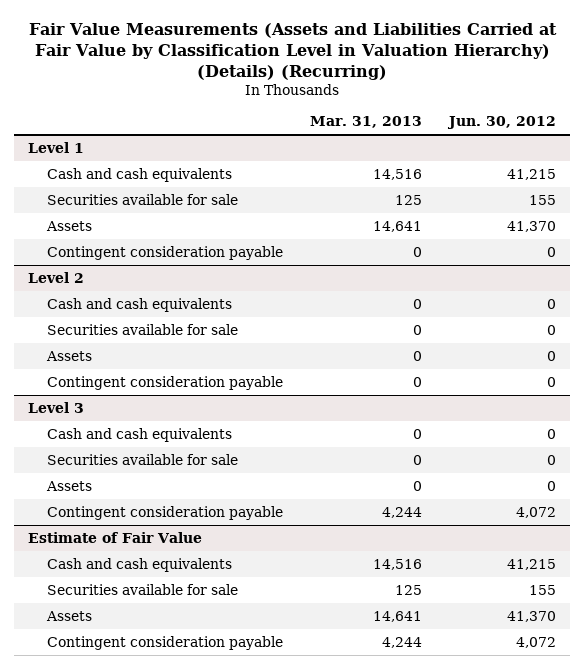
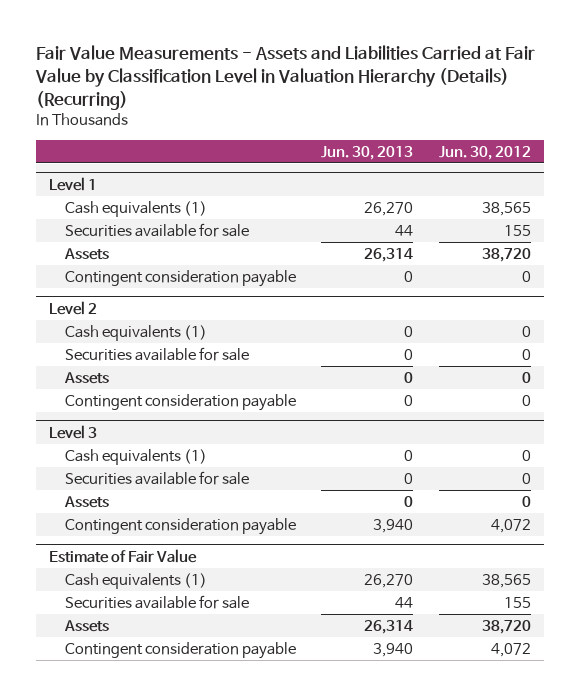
[29,23,558,80] Fair Value Measurements (Assets and Liabilities Carried at Fair Value by Classification Level in Valuation Hierarchy) (Details) (Recurring) -> [34,44,535,110] Fair Value Measurements - Assets and Liabilities Carried at Fair Value by Classification Level in Valuation Hierarchy (Details) (Recurring)
[310,116,423,129] Mar. 31, 2013 -> none
none -> [321,145,414,160] Jun. 30, 2013
[46,168,232,183] Cash and cash equivalents -> [64,200,207,217] Cash equivalents (1)
[507,169,557,181] 41,215 -> [481,201,531,216] 38,565
[507,221,557,233] 41,370 -> [481,247,531,262] 38,720
[46,298,232,313] Cash and cash equivalents -> [64,324,207,341] Cash equivalents (1)
[46,428,232,443] Cash and cash equivalents -> [64,448,207,465] Cash equivalents (1)
[46,558,232,573] Cash and cash equivalents -> [64,572,207,589] Cash equivalents (1)
[507,559,557,571] 41,215 -> [481,573,531,588] 38,565
[507,611,557,623] 41,370 -> [481,619,531,634] 38,720

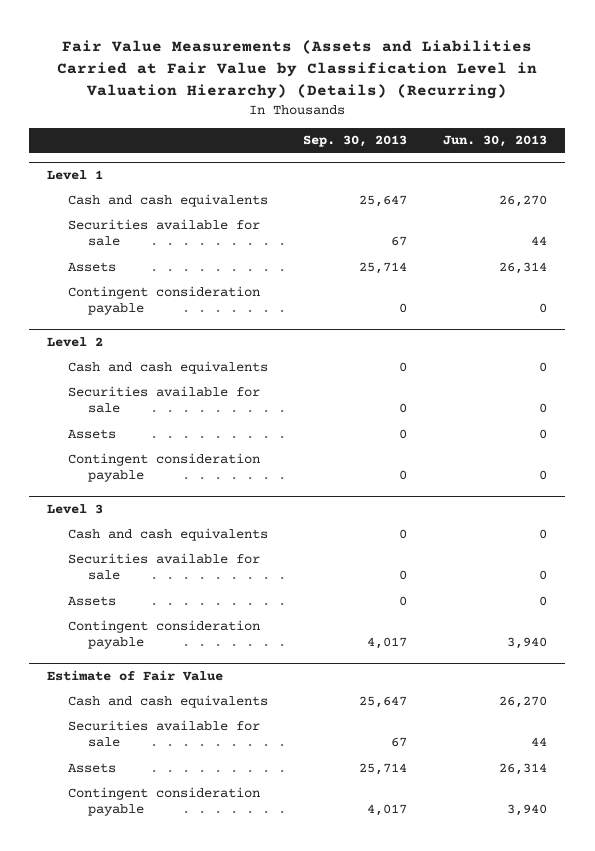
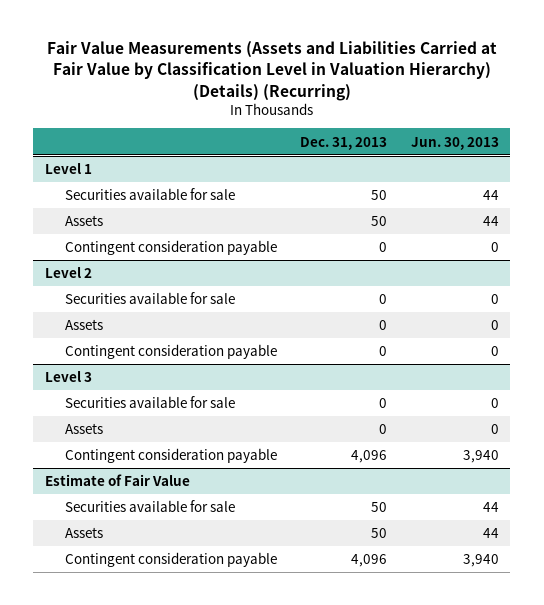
[303,135,408,148] Sep. 30, 2013 -> none
none -> [300,136,388,150] Dec. 31, 2013
[67,193,268,207] Cash and cash equivalents -> none
[499,261,548,274] 26,314 -> [482,216,499,227] 44
[67,360,268,374] Cash and cash equivalents -> none
[67,527,268,541] Cash and cash equivalents -> none
[67,694,268,708] Cash and cash equivalents -> none
[499,762,548,775] 26,314 -> [482,528,499,539] 44

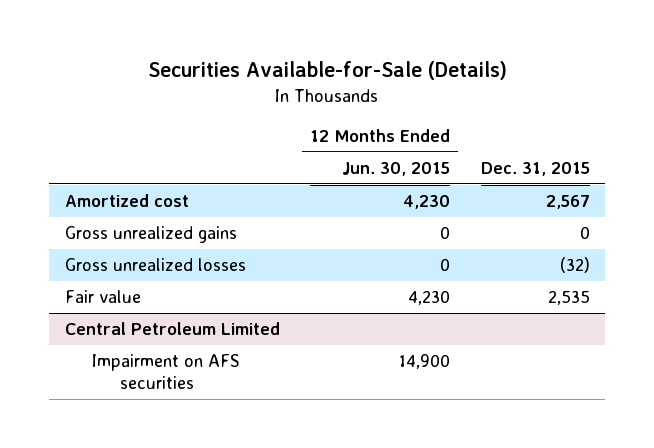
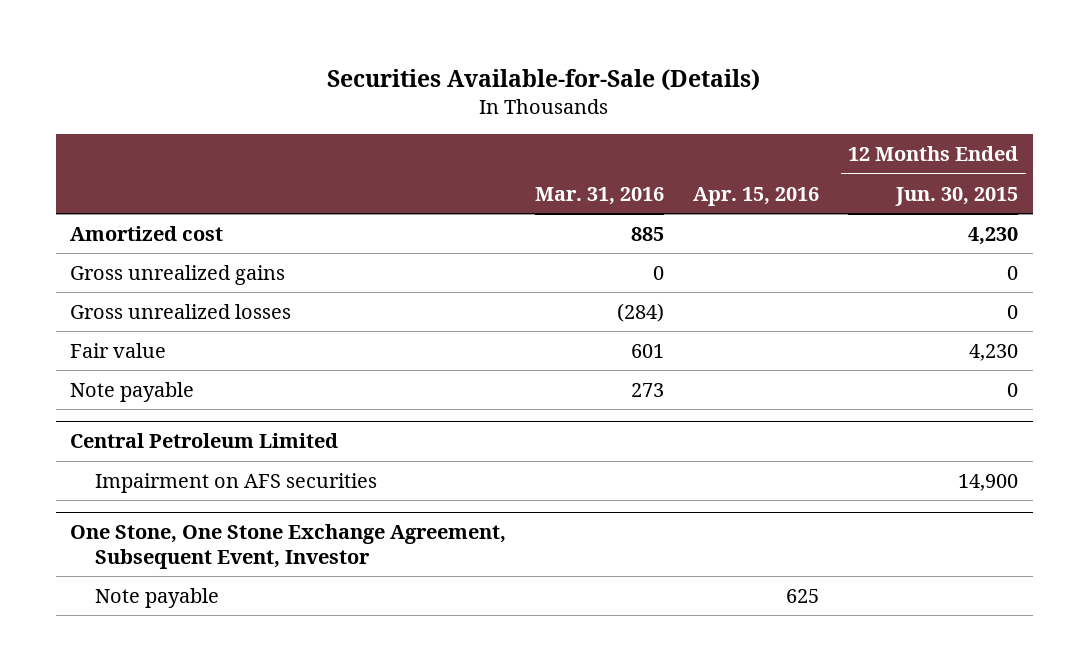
[480,162,590,177] Dec. 31, 2015 -> none
none -> [535,186,665,205] Mar. 31, 2016
none -> [693,186,820,206] Apr. 15, 2016
none -> [70,381,195,402] Note payable
none -> [70,524,507,569] One Stone, One Stone Exchange Agreement, Subsequent Event, Investor
none -> [95,587,220,608] Note payable

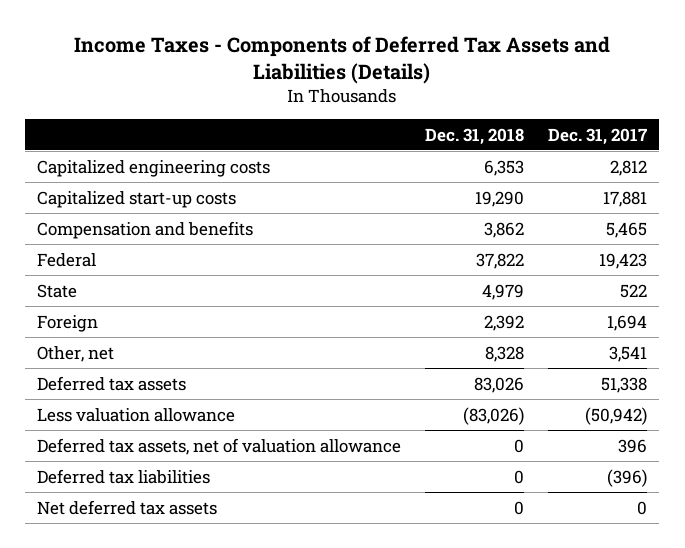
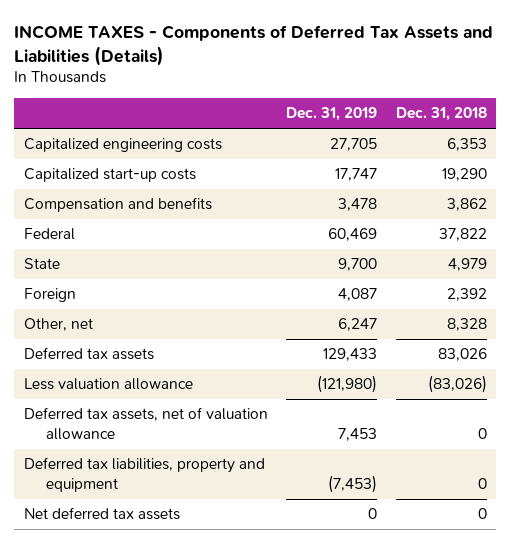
[74,36,611,84] Income Taxes - Components of Deferred Tax Assets and Liabilities (Details) -> [14,25,494,66] INCOME TAXES - Components of Deferred Tax Assets and Liabilities (Details)
[548,127,648,145] Dec. 31, 2017 -> none
none -> [286,107,378,122] Dec. 31, 2019
[37,468,211,484] Deferred tax liabilities -> [23,457,265,492] Deferred tax liabilities, property and equipment

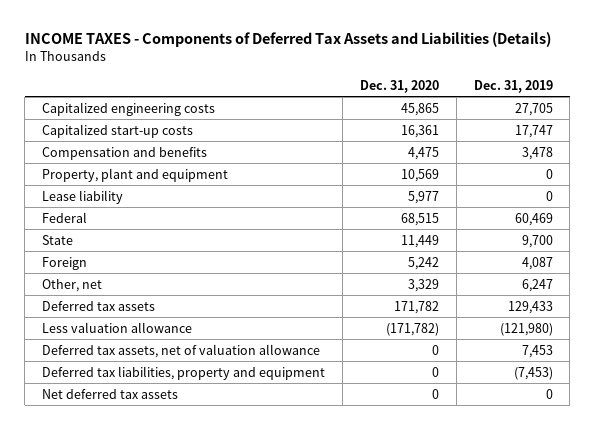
[396,107,488,122] Dec. 31, 2018 -> none
none -> [359,79,439,93] Dec. 31, 2020
none -> [42,167,229,182] Property, plant and equipment
none -> [42,189,124,204] Lease liability

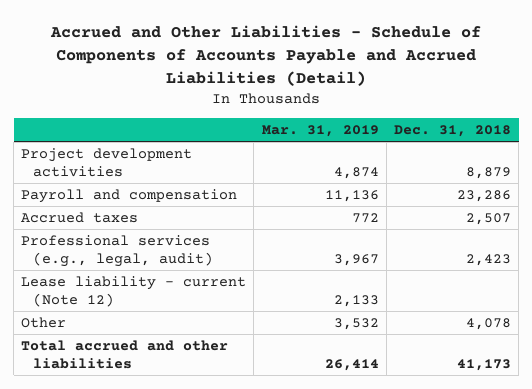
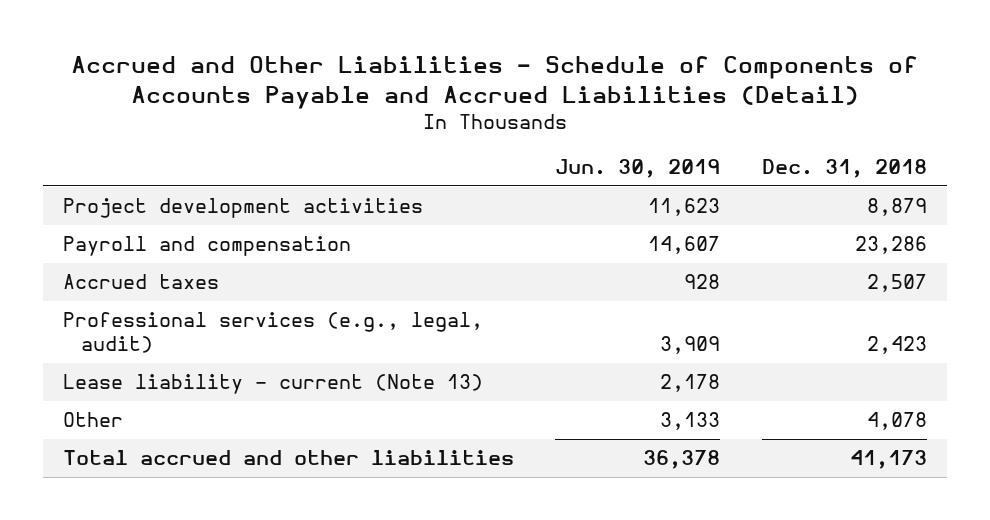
[261,125,379,138] Mar. 31, 2019 -> none
none -> [555,159,721,179] Jun. 30, 2019
[21,275,247,308] Lease liability - current (Note 12) -> [63,374,484,395] Lease liability - current (Note 13)

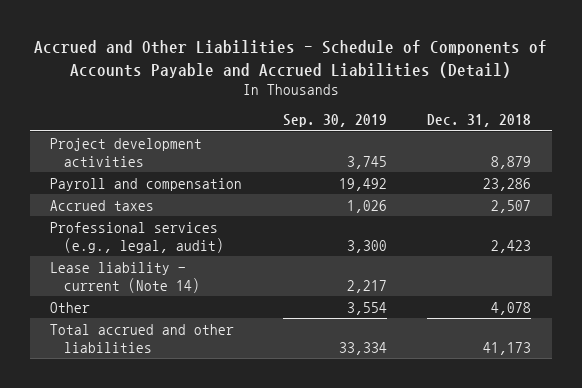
[555,159,721,179] Jun. 30, 2019 -> none
none -> [282,114,387,128] Sep. 30, 2019
[63,374,484,395] Lease liability - current (Note 13) -> [50,261,200,293] Lease liability - current (Note 14)

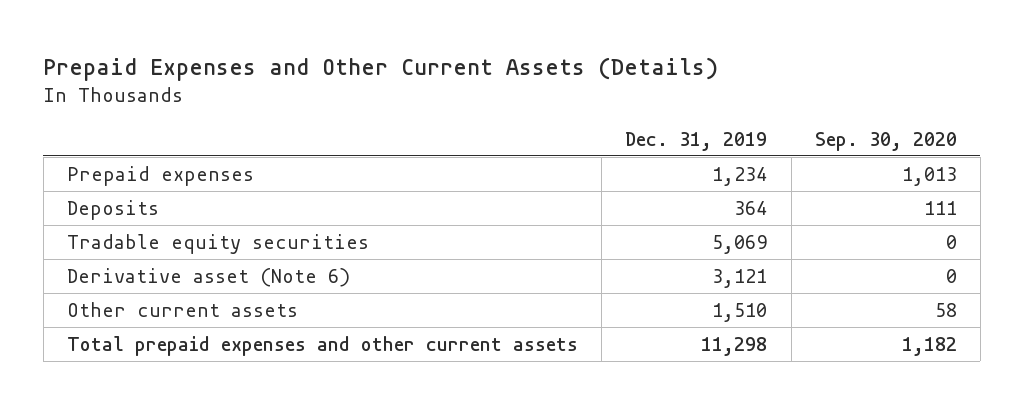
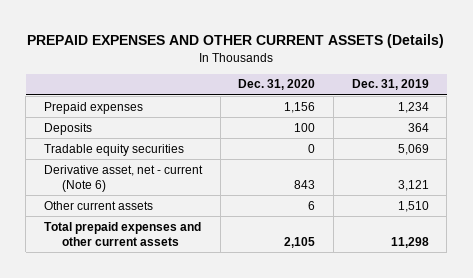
[43,56,719,81] Prepaid Expenses and Other Current Assets (Details) -> [27,33,445,48] PREPAID EXPENSES AND OTHER CURRENT ASSETS (Details)
[814,132,957,152] Sep. 30, 2020 -> none
none -> [238,79,316,91] Dec. 31, 2020
[67,267,351,287] Derivative asset (Note 6) -> [44,164,204,192] Derivative asset, net - current (Note 6)

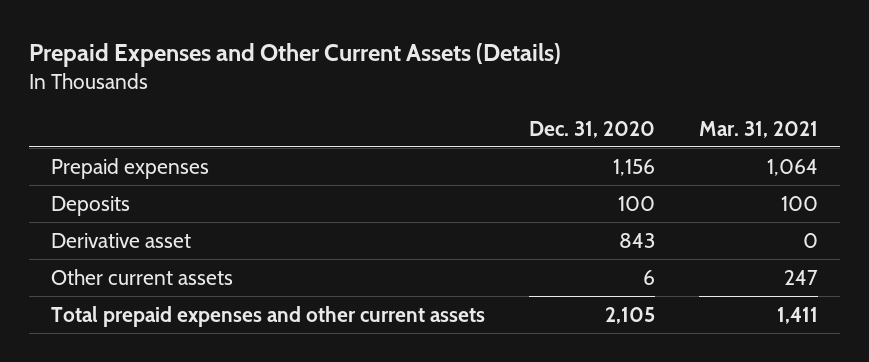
[27,33,445,48] PREPAID EXPENSES AND OTHER CURRENT ASSETS (Details) -> [29,43,562,68] Prepaid Expenses and Other Current Assets (Details)
[351,79,429,91] Dec. 31, 2019 -> none
none -> [699,120,819,138] Mar. 31, 2021
[44,143,185,156] Tradable equity securities -> none
[44,164,204,192] Derivative asset, net - current (Note 6) -> [51,232,192,248] Derivative asset

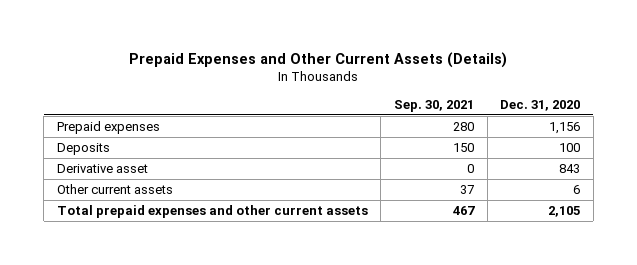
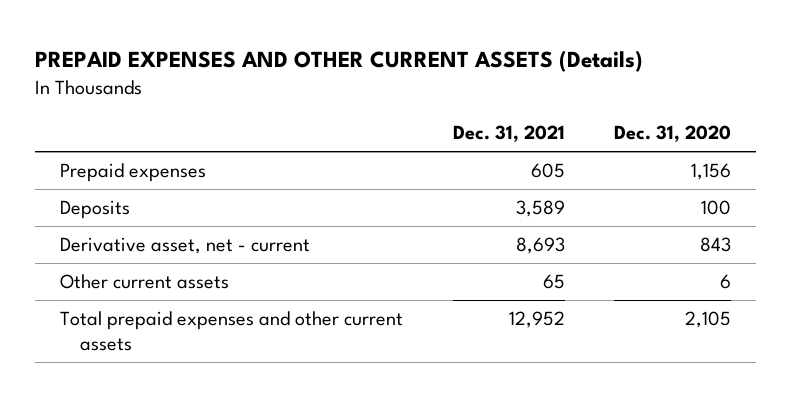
[129,51,508,68] Prepaid Expenses and Other Current Assets (Details) -> [35,49,644,72] PREPAID EXPENSES AND OTHER CURRENT ASSETS (Details)
[393,99,474,112] Sep. 30, 2021 -> none
none -> [452,125,565,143] Dec. 31, 2021
[56,164,148,174] Derivative asset -> [60,237,311,255] Derivative asset, net - current

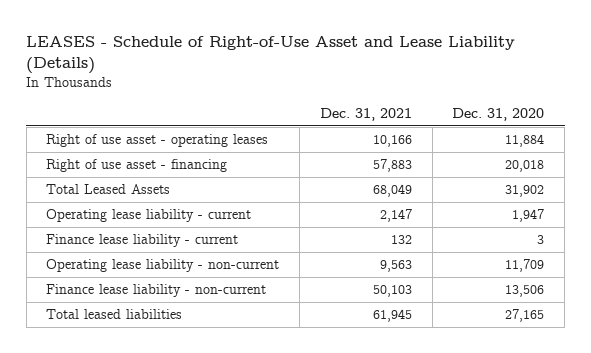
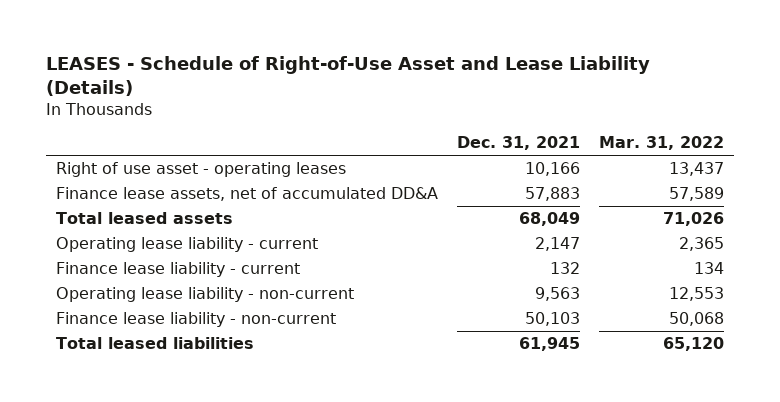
[452,107,545,121] Dec. 31, 2020 -> none
none -> [599,136,725,151] Mar. 31, 2022
[46,159,228,173] Right of use asset - financing -> [55,186,438,201] Finance lease assets, net of accumulated DD&A
[46,184,171,195] Total Leased Assets -> [55,211,233,224] Total leased assets

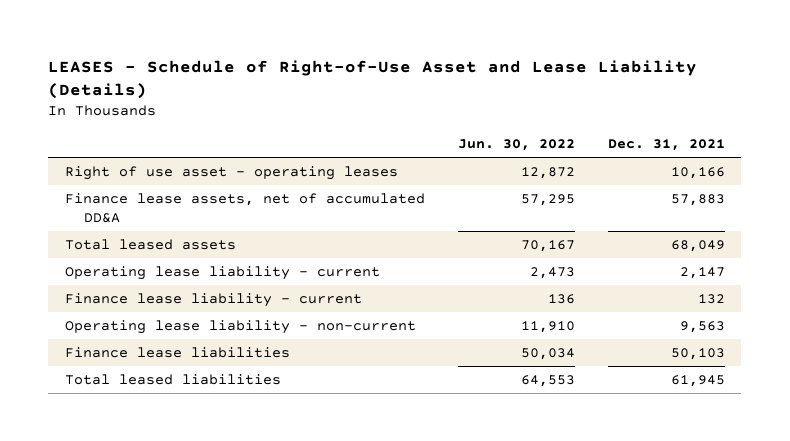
[599,136,725,151] Mar. 31, 2022 -> none
none -> [457,139,575,152] Jun. 30, 2022
[55,311,336,327] Finance lease liability - non-current -> [64,346,290,358] Finance lease liabilities

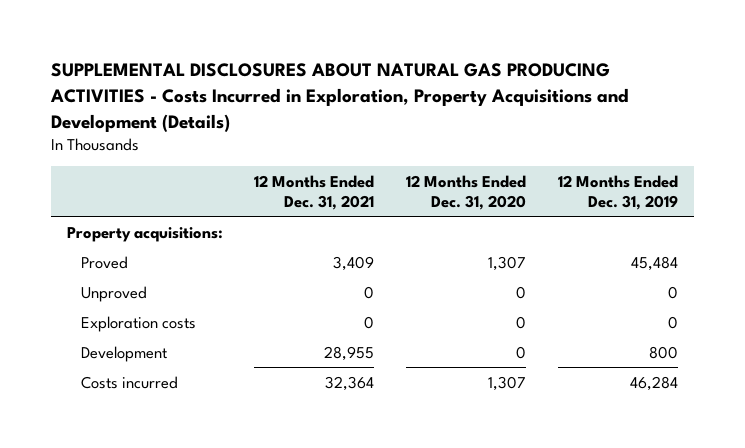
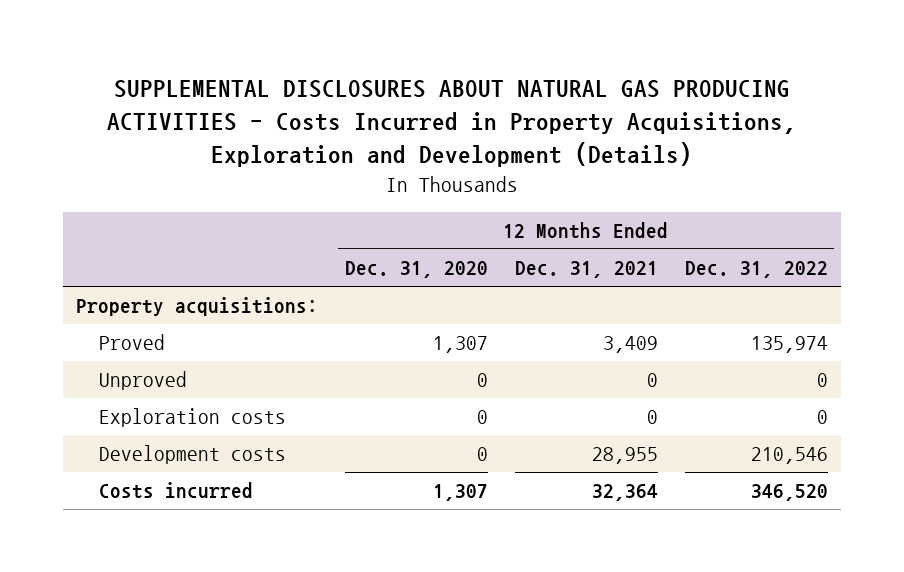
[49,63,629,132] SUPPLEMENTAL DISCLOSURES ABOUT NATURAL GAS PRODUCING ACTIVITIES - Costs Incurred in Exploration, Property Acquisitions and Development (Details) -> [107,79,797,167] SUPPLEMENTAL DISCLOSURES ABOUT NATURAL GAS PRODUCING ACTIVITIES - Costs Incurred in Property Acquisitions, Exploration and Development (Details)
[558,175,679,210] 12 Months Ended Dec. 31, 2019 -> none
none -> [684,261,828,279] Dec. 31, 2022
[81,345,168,362] Development -> [98,445,286,465] Development costs

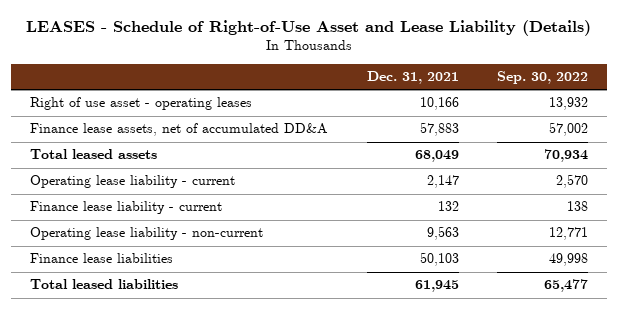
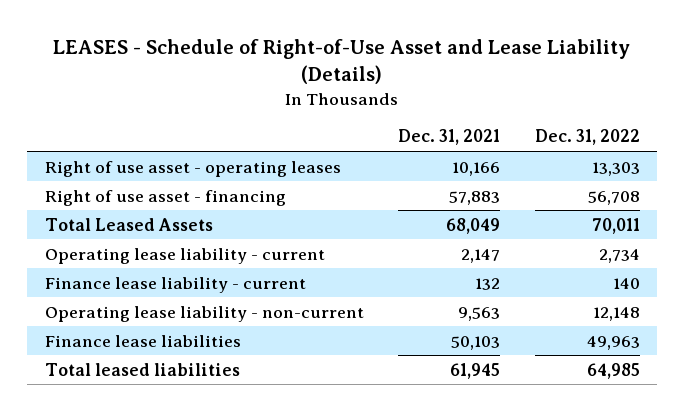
[496,71,588,85] Sep. 30, 2022 -> none
none -> [535,129,641,146] Dec. 31, 2022
[30,123,329,137] Finance lease assets, net of accumulated DD&A -> [44,189,286,206] Right of use asset - financing
[30,149,158,160] Total leased assets -> [44,217,213,231] Total Leased Assets

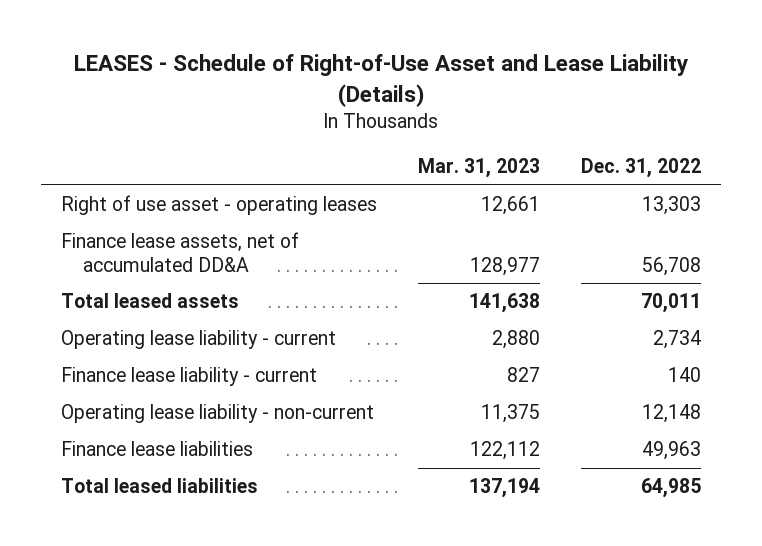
[398,129,501,146] Dec. 31, 2021 -> none
none -> [417,158,540,179] Mar. 31, 2023
[44,189,286,206] Right of use asset - financing -> [61,232,300,273] Finance lease assets, net of accumulated DD&A
[44,217,213,231] Total Leased Assets -> [61,293,240,309] Total leased assets

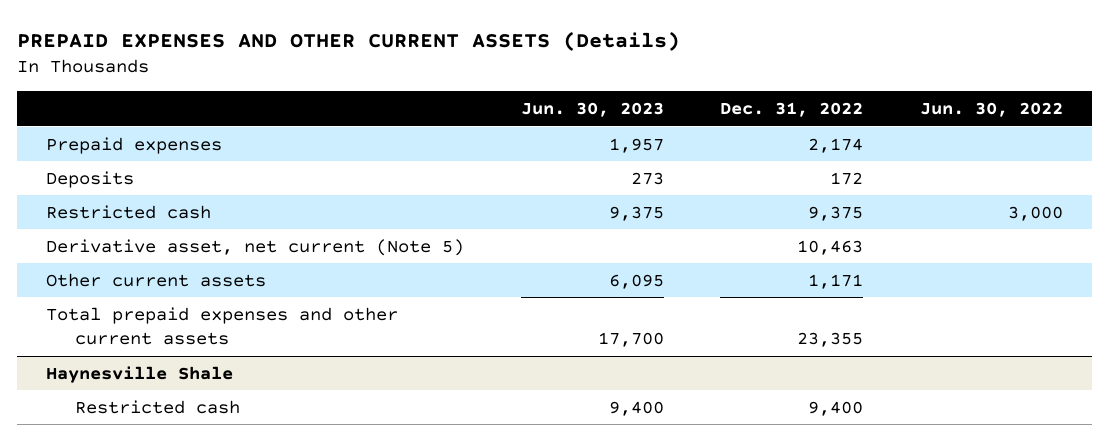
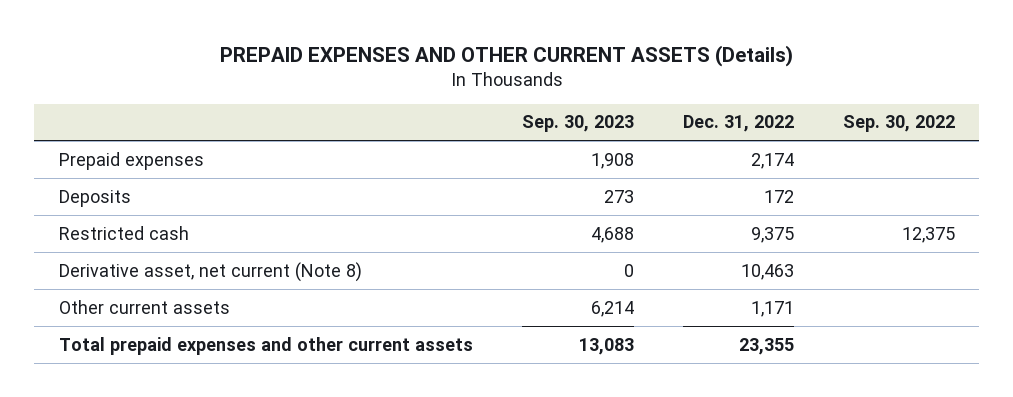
[520,102,664,118] Jun. 30, 2023 -> none
[920,102,1064,118] Jun. 30, 2022 -> none
none -> [521,115,634,133] Sep. 30, 2023
none -> [842,115,955,133] Sep. 30, 2022
[45,238,464,256] Derivative asset, net current (Note 5) -> [58,261,362,282] Derivative asset, net current (Note 8)
[45,365,233,383] Haynesville Shale -> none
[75,399,241,414] Restricted cash -> none

